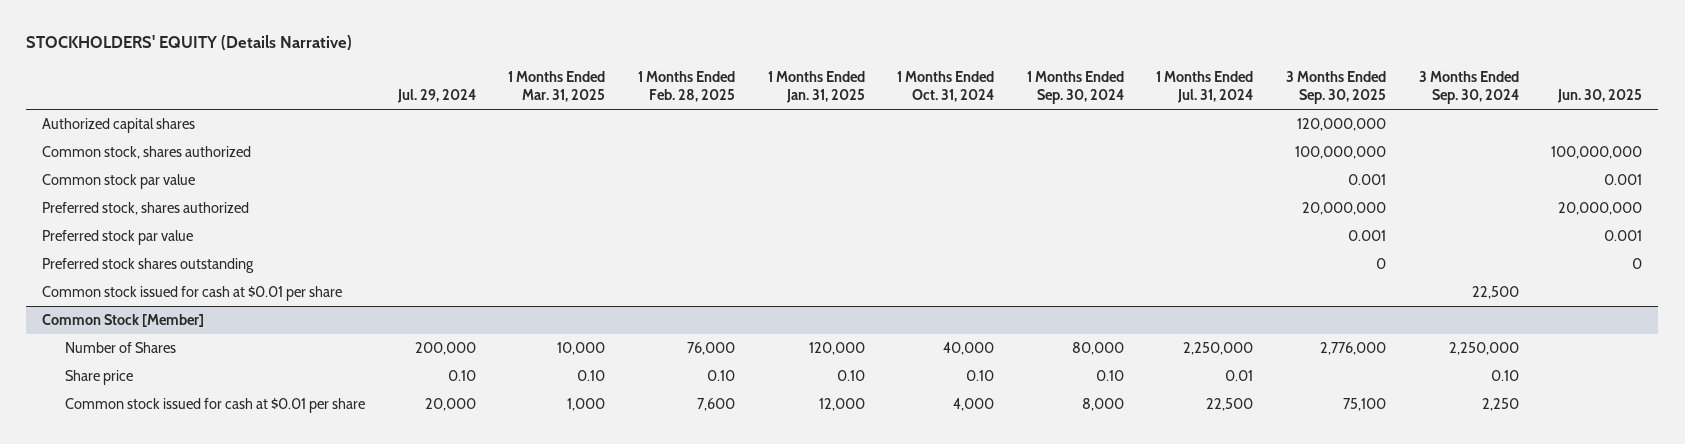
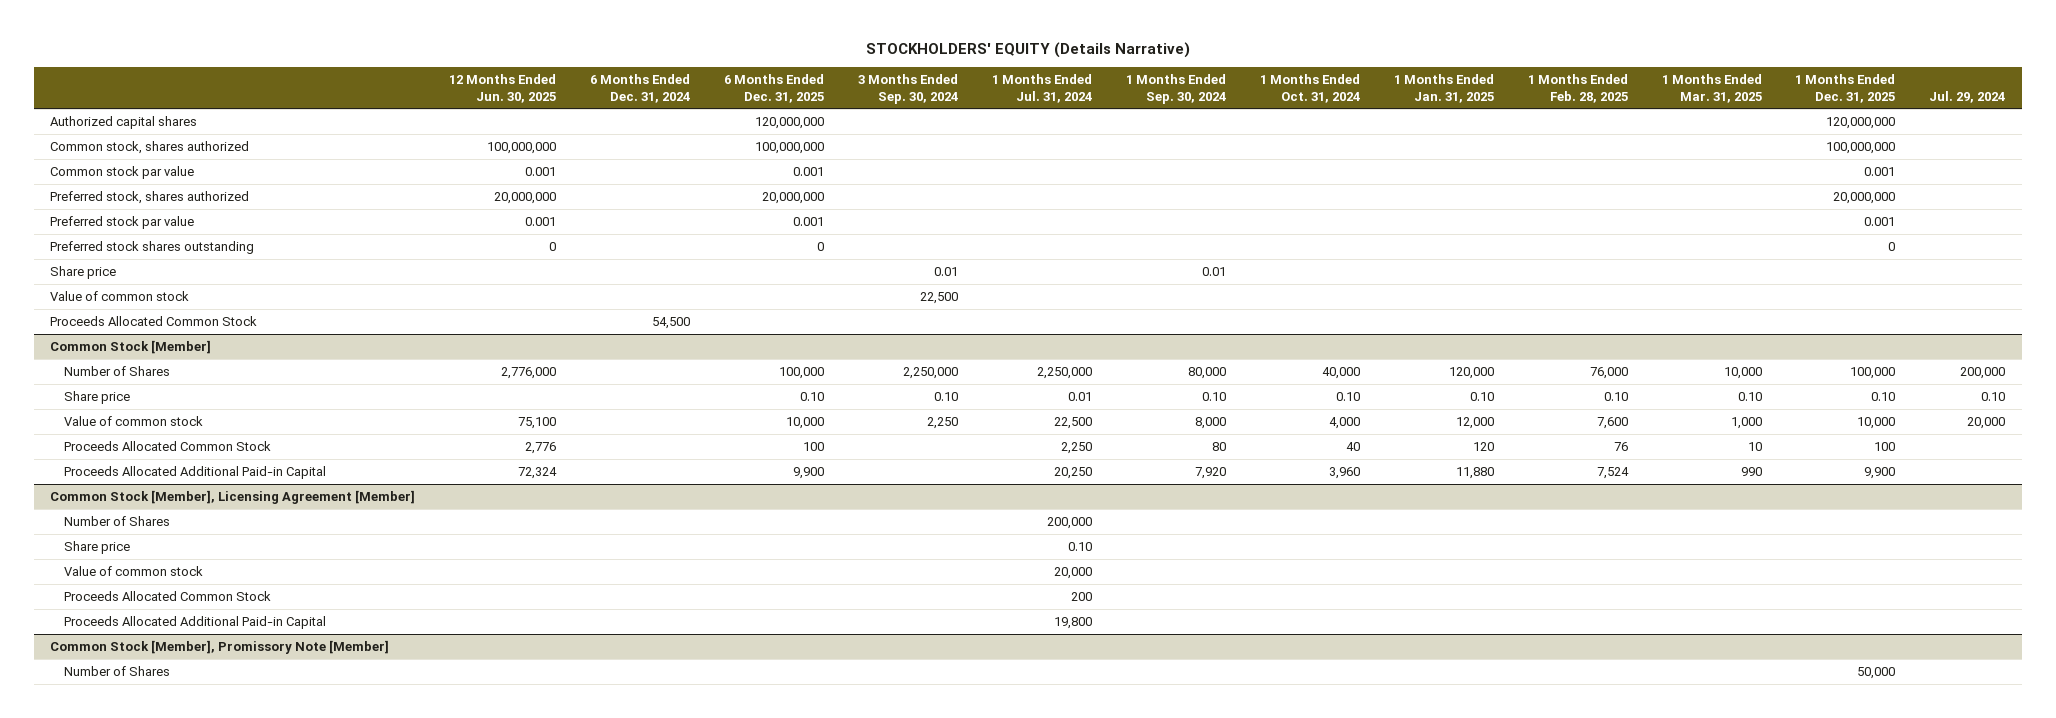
[1285,70,1386,105] 3 Months Ended Sep. 30, 2025 -> none
[1557,89,1643,104] Jun. 30, 2025 -> none
none -> [449,74,557,103] 12 Months Ended Jun. 30, 2025
none -> [590,74,691,103] 6 Months Ended Dec. 31, 2024
none -> [724,74,825,103] 6 Months Ended Dec. 31, 2025
none -> [1795,74,1896,103] 1 Months Ended Dec. 31, 2025
none -> [50,266,117,280] Share price
[42,285,343,301] Common stock issued for cash at $0.01 per share -> [50,291,190,302] Value of common stock
none -> [50,316,258,327] Proceeds Allocated Common Stock
[65,397,366,413] Common stock issued for cash at $0.01 per share -> [64,416,204,427] Value of common stock
none -> [64,441,272,452] Proceeds Allocated Common Stock
none -> [64,466,327,480] Proceeds Allocated Additional Paid-in Capital
none -> [50,490,416,505] Common Stock [Member], Licensing Agreement [Member]
none -> [64,516,171,527] Number of Shares
none -> [64,541,131,555] Share price
none -> [64,566,204,577] Value of common stock
none -> [64,591,272,602] Proceeds Allocated Common Stock
none -> [64,616,327,630] Proceeds Allocated Additional Paid-in Capital
none -> [50,640,390,655] Common Stock [Member], Promissory Note [Member]
none -> [64,666,171,677] Number of Shares

